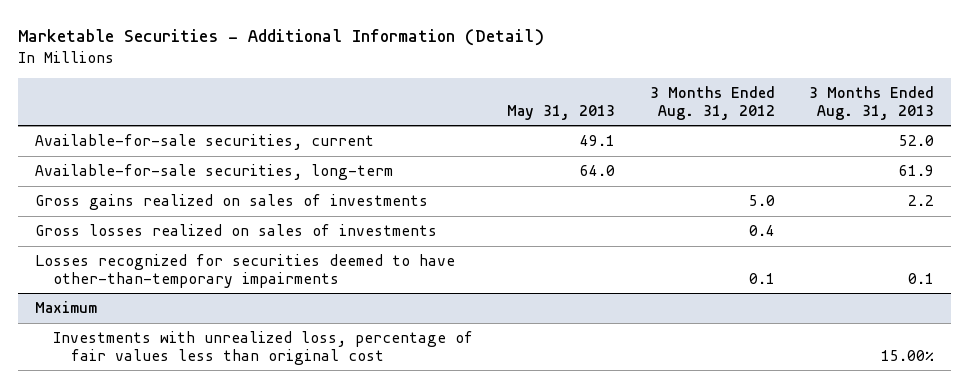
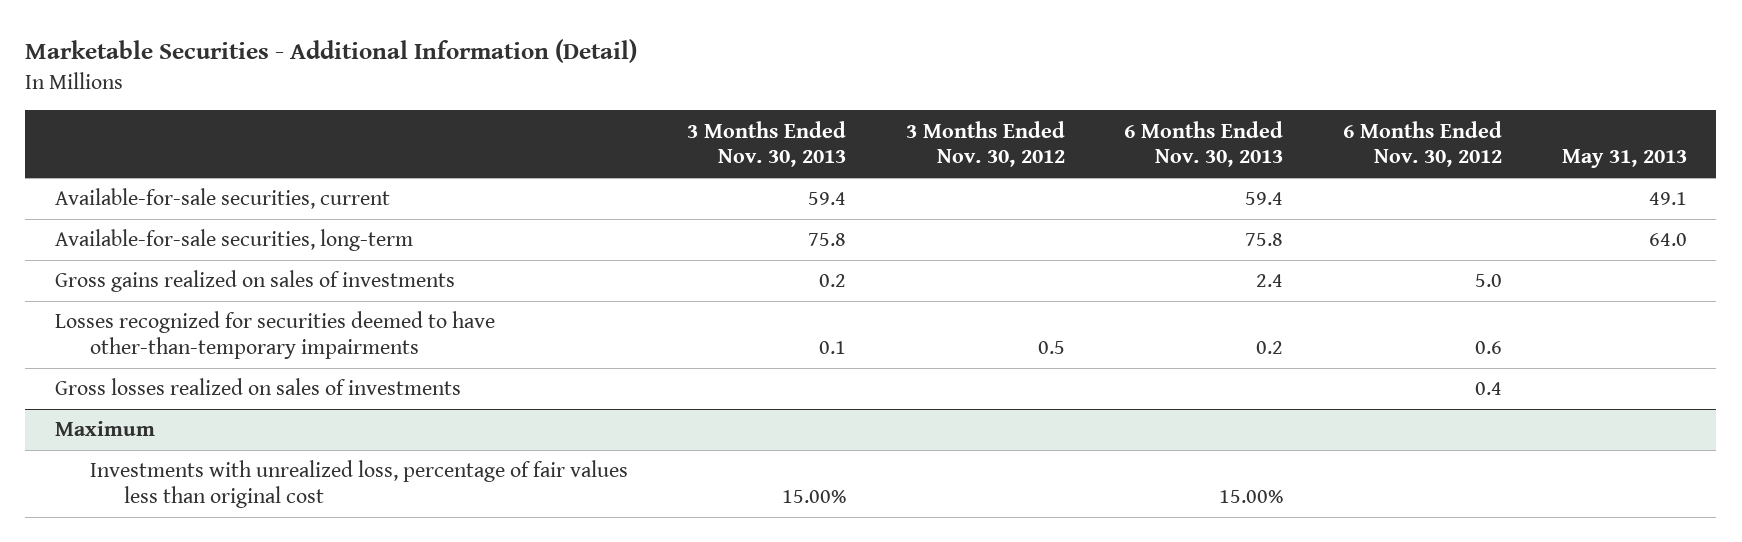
[649,86,775,120] 3 Months Ended Aug. 31, 2012 -> none
[808,86,934,120] 3 Months Ended Aug. 31, 2013 -> none
none -> [687,120,847,168] 3 Months Ended Nov. 30, 2013
none -> [905,120,1065,168] 3 Months Ended Nov. 30, 2012
none -> [1124,120,1284,168] 6 Months Ended Nov. 30, 2013
none -> [1343,120,1503,168] 6 Months Ended Nov. 30, 2012
[35,224,438,237] Gross losses realized on sales of investments -> [54,378,461,396] Gross losses realized on sales of investments

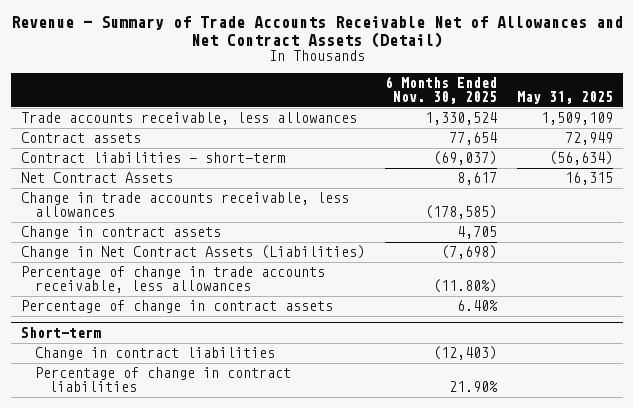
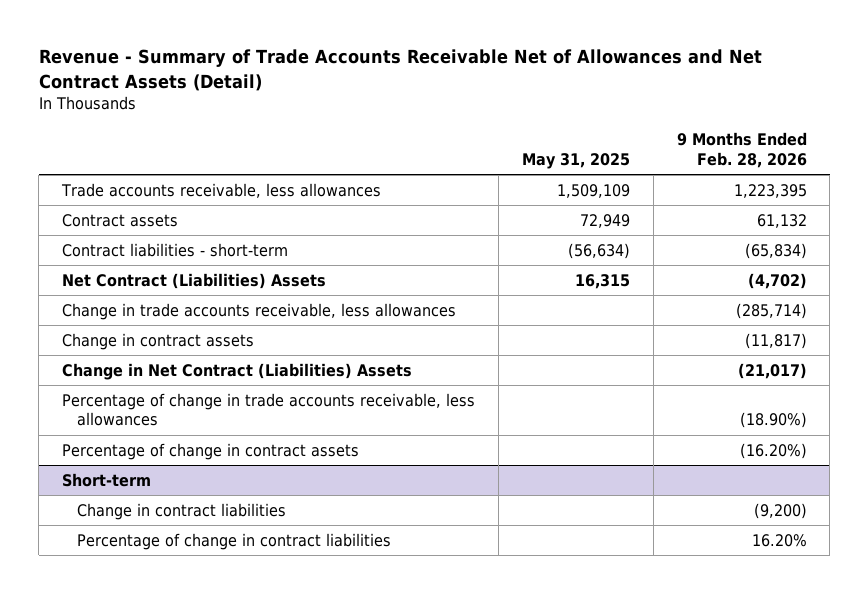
[384,76,497,104] 6 Months Ended Nov. 30, 2025 -> none
none -> [676,132,807,169] 9 Months Ended Feb. 28, 2026
[20,172,173,184] Net Contract Assets -> [61,272,326,289] Net Contract (Liabilities) Assets
[20,245,365,260] Change in Net Contract Assets (Liabilities) -> [61,362,412,380] Change in Net Contract (Liabilities) Assets

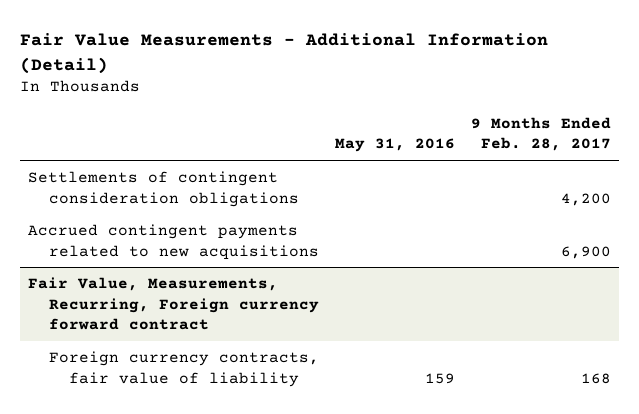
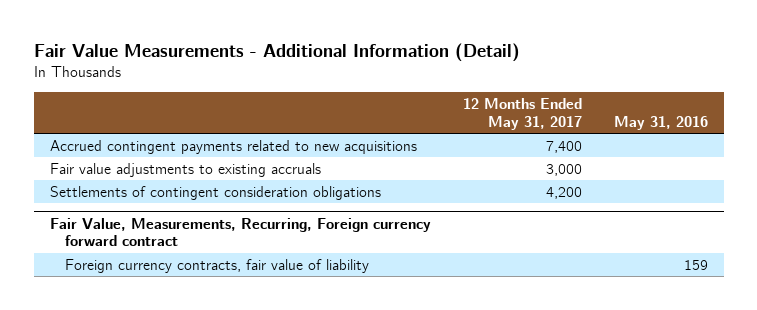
[470,116,611,152] 9 Months Ended Feb. 28, 2017 -> none
none -> [462,97,582,130] 12 Months Ended May 31, 2017
none -> [49,162,321,177] Fair value adjustments to existing accruals
[28,170,299,207] Settlements of contingent consideration obligations -> [49,185,381,200] Settlements of contingent consideration obligations

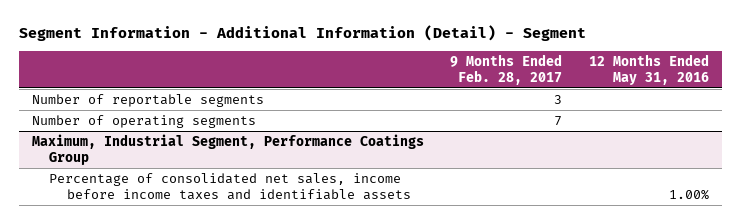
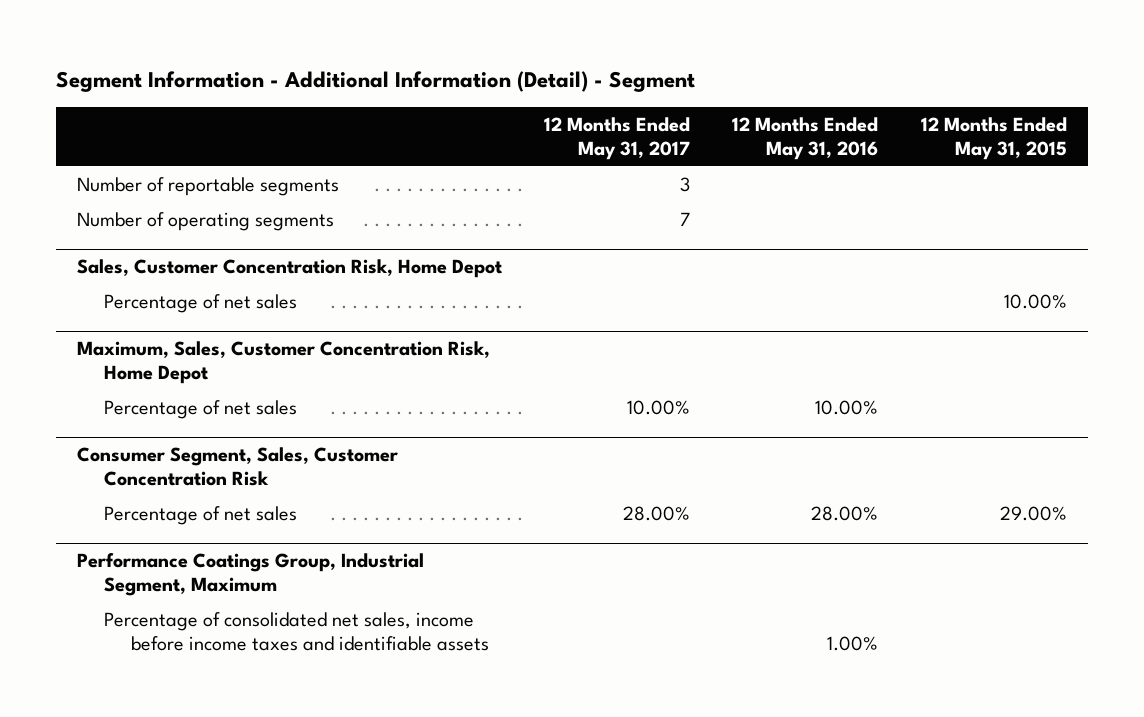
[450,54,563,85] 9 Months Ended Feb. 28, 2017 -> none
none -> [544,116,691,160] 12 Months Ended May 31, 2017
none -> [920,116,1067,160] 12 Months Ended May 31, 2015
none -> [77,259,503,279] Sales, Customer Concentration Risk, Home Depot
none -> [104,294,298,314] Percentage of net sales
none -> [77,341,491,385] Maximum, Sales, Customer Concentration Risk, Home Depot
none -> [104,400,298,420] Percentage of net sales
none -> [77,447,399,487] Consumer Segment, Sales, Customer Concentration Risk
none -> [104,506,298,526] Percentage of net sales
[31,133,424,165] Maximum, Industrial Segment, Performance Coatings Group -> [77,553,425,597] Performance Coatings Group, Industrial Segment, Maximum

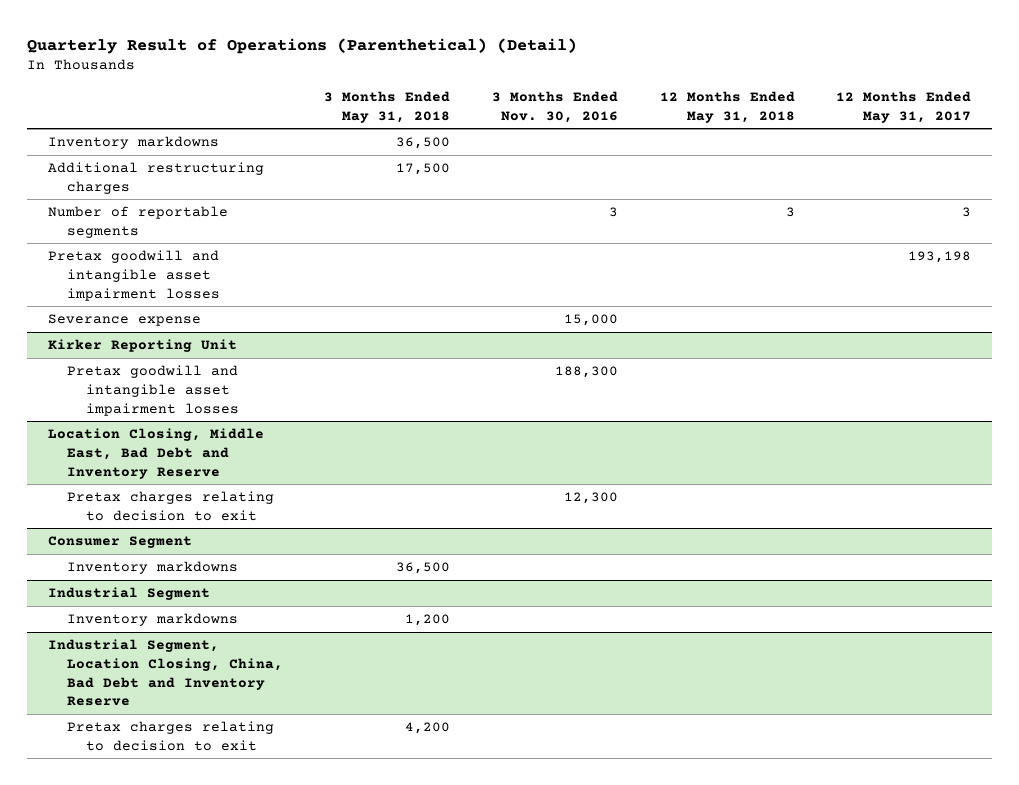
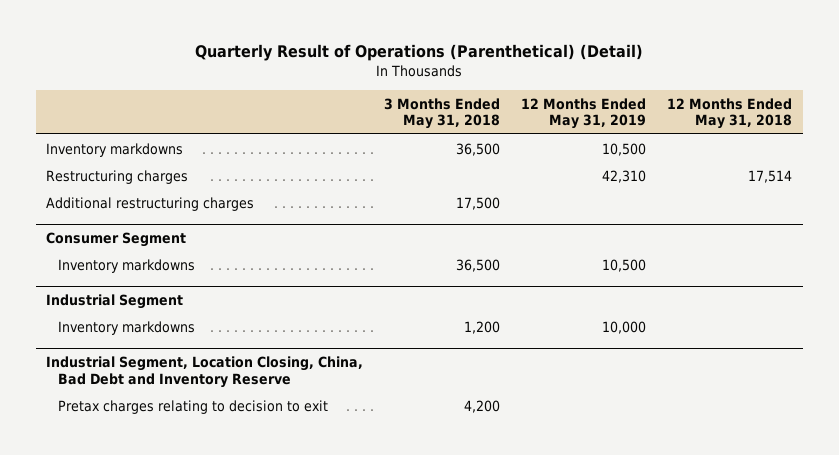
[492,91,619,123] 3 Months Ended Nov. 30, 2016 -> none
[836,91,972,123] 12 Months Ended May 31, 2017 -> none
none -> [521,97,647,130] 12 Months Ended May 31, 2019
none -> [46,169,189,184] Restructuring charges
[47,206,228,238] Number of reportable segments -> none
[47,250,220,301] Pretax goodwill and intangible asset impairment losses -> none
[47,314,201,327] Severance expense -> none
[47,339,237,353] Kirker Reporting Unit -> none
[66,365,239,416] Pretax goodwill and intangible asset impairment losses -> none
[47,428,264,479] Location Closing, Middle East, Bad Debt and Inventory Reserve -> none
[66,491,274,521] Pretax charges relating to decision to exit -> none

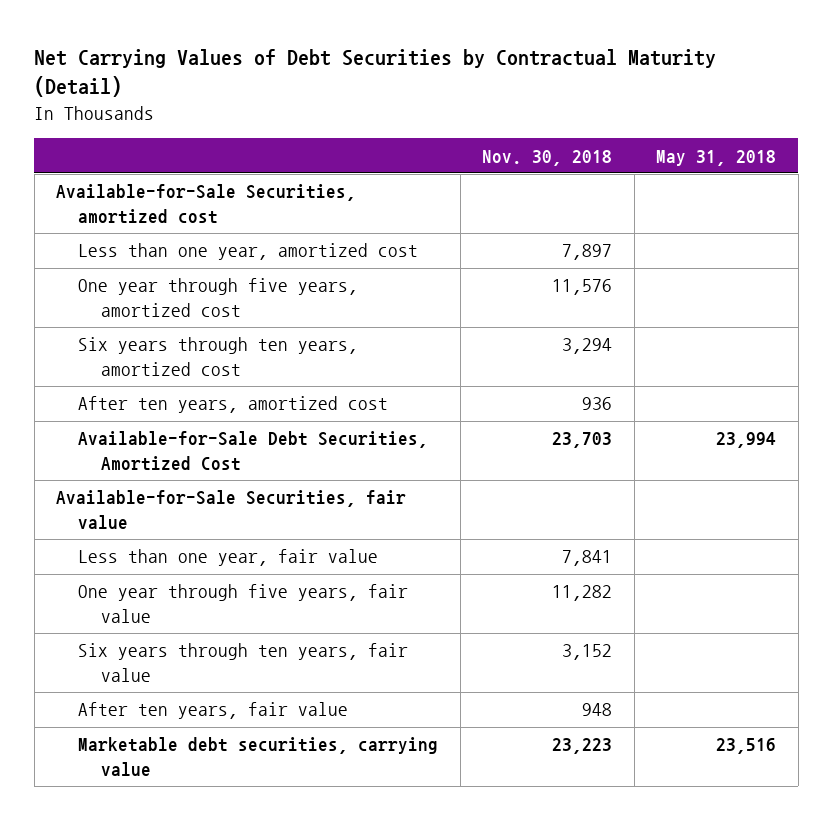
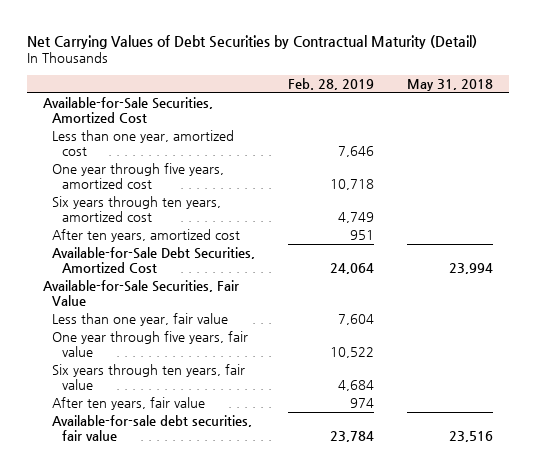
[482,149,613,166] Nov. 30, 2018 -> none
none -> [288,77,375,90] Feb. 28, 2019
[56,184,357,224] Available-for-Sale Securities, amortized cost -> [42,97,213,123] Available-for-Sale Securities, Amortized Cost
[56,490,407,529] Available-for-Sale Securities, fair value -> [42,280,239,306] Available-for-Sale Securities, Fair Value
[78,737,439,776] Marketable debt securities, carrying value -> [52,415,253,441] Available-for-sale debt securities, fair value

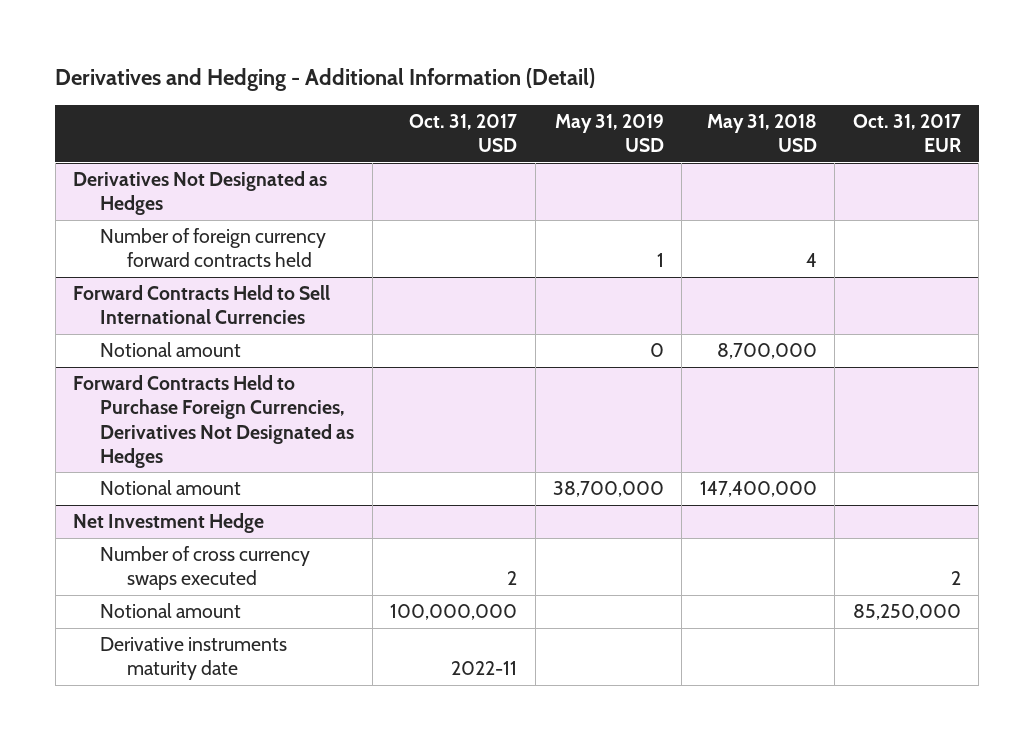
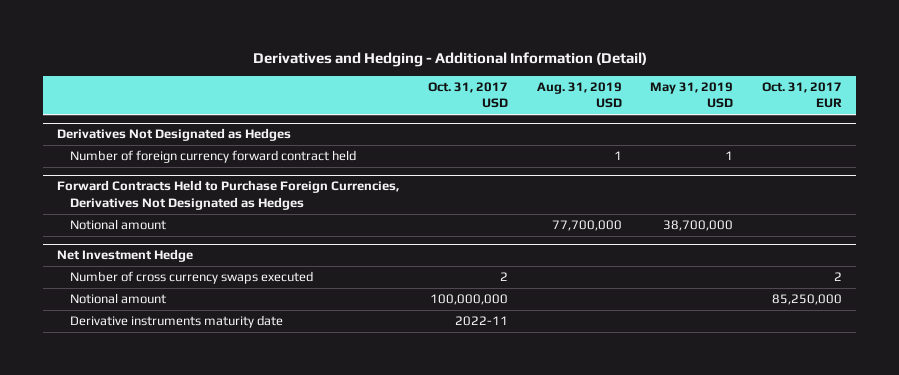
[706,113,817,153] May 31, 2018 USD -> none
none -> [536,82,622,109] Aug. 31, 2019 USD
[73,285,331,325] Forward Contracts Held to Sell International Currencies -> none
[100,342,242,358] Notional amount -> none
[100,228,327,268] Number of foreign currency forward contracts held -> [70,150,357,164] Number of foreign currency forward contract held

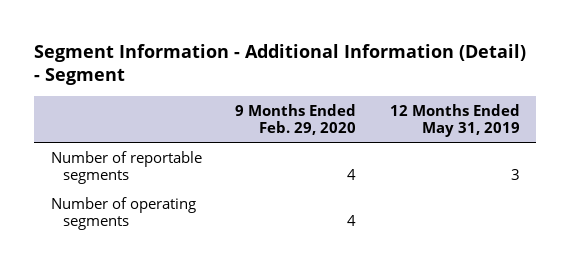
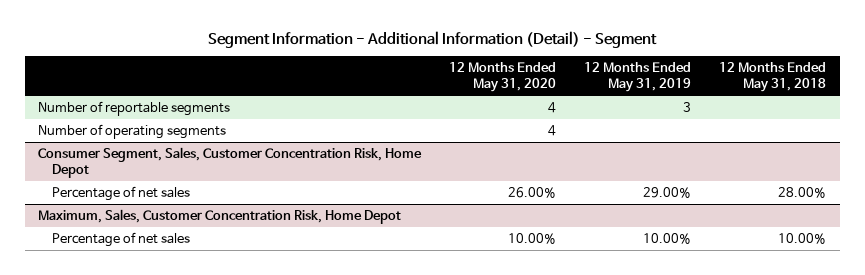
[235,103,357,136] 9 Months Ended Feb. 29, 2020 -> none
none -> [449,62,557,93] 12 Months Ended May 31, 2020
none -> [719,62,827,93] 12 Months Ended May 31, 2018
none -> [38,146,423,178] Consumer Segment, Sales, Customer Concentration Risk, Home Depot
none -> [51,185,190,201] Percentage of net sales
none -> [38,208,402,224] Maximum, Sales, Customer Concentration Risk, Home Depot
none -> [51,231,190,247] Percentage of net sales

